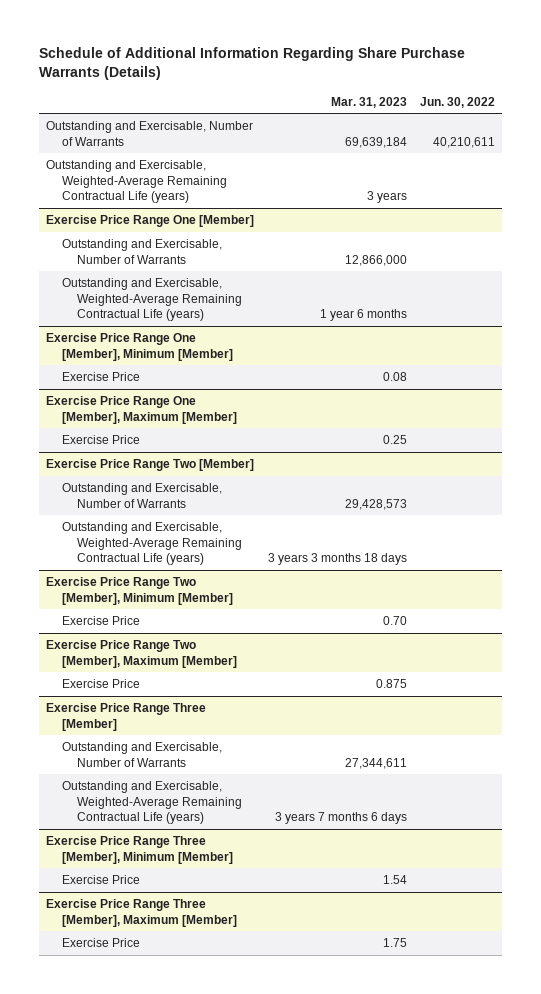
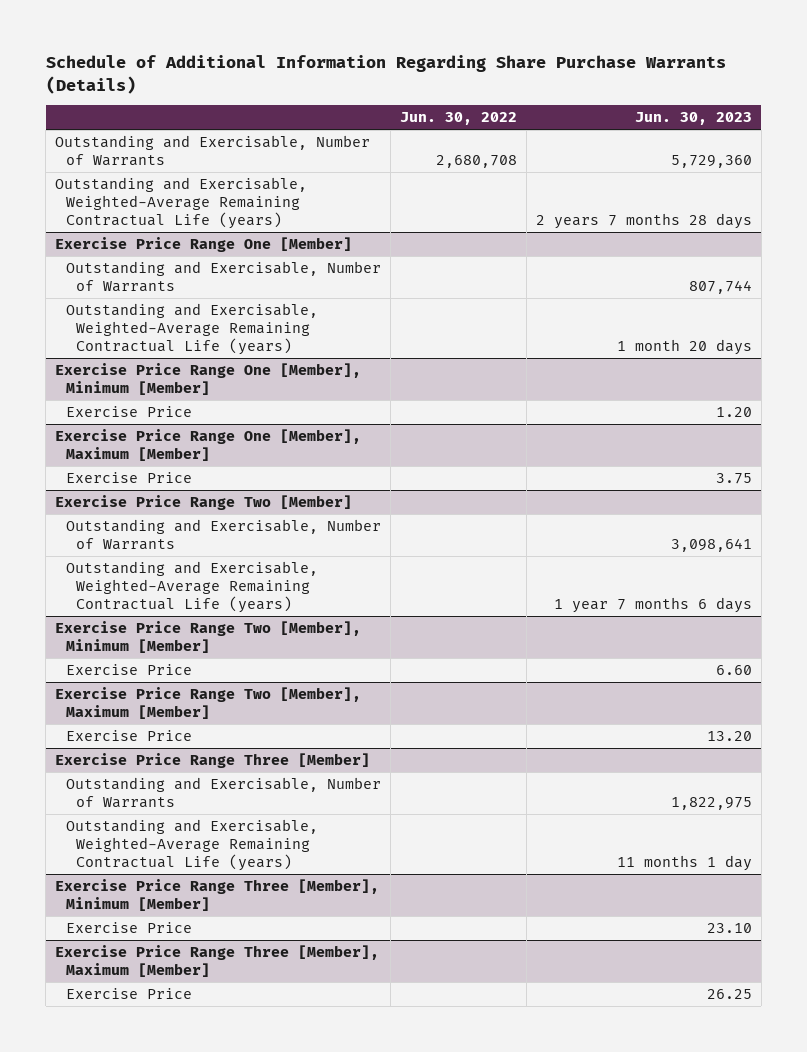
[330,96,407,108] Mar. 31, 2023 -> none
none -> [634,112,752,126] Jun. 30, 2023
[433,136,496,148] 40,210,611 -> [435,154,517,168] 2,680,708

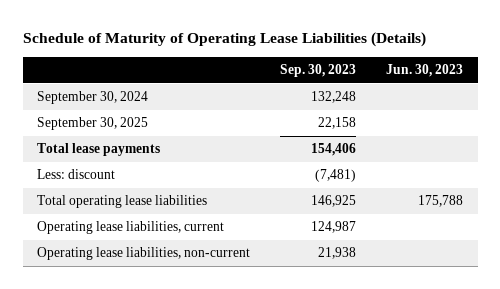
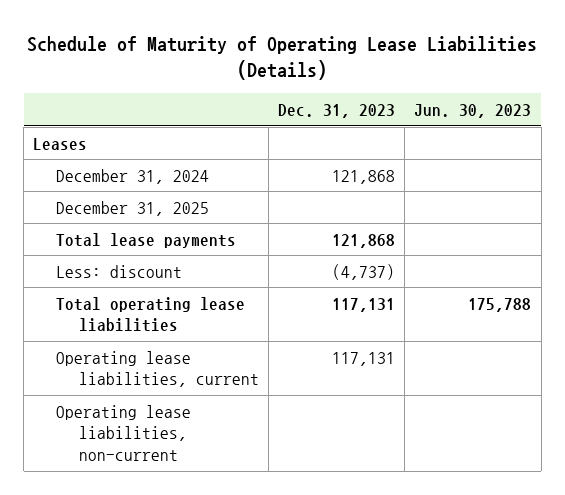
[280,64,357,78] Sep. 30, 2023 -> none
none -> [278,103,396,118] Dec. 31, 2023
[37,117,149,131] September 30, 2025 -> none
none -> [33,137,88,150] Leases
none -> [56,168,210,184] December 31, 2024
[37,91,149,105] September 30, 2024 -> [56,200,210,216] December 31, 2025

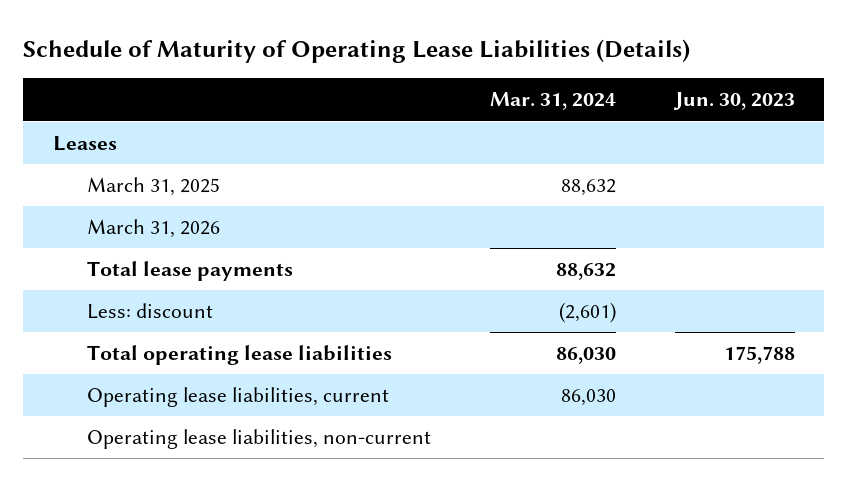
[278,103,396,118] Dec. 31, 2023 -> none
none -> [489,92,616,111] Mar. 31, 2024
[56,168,210,184] December 31, 2024 -> none
[56,200,210,216] December 31, 2025 -> [86,177,220,197] March 31, 2025
none -> [86,219,220,239] March 31, 2026

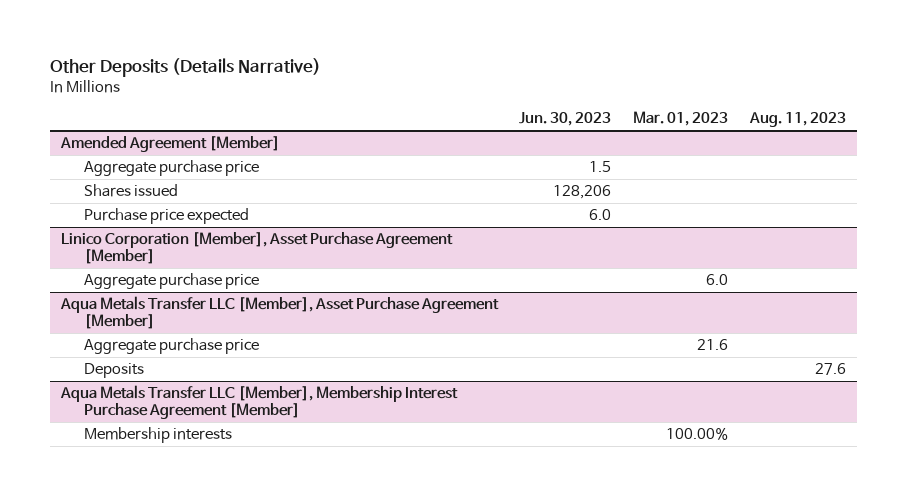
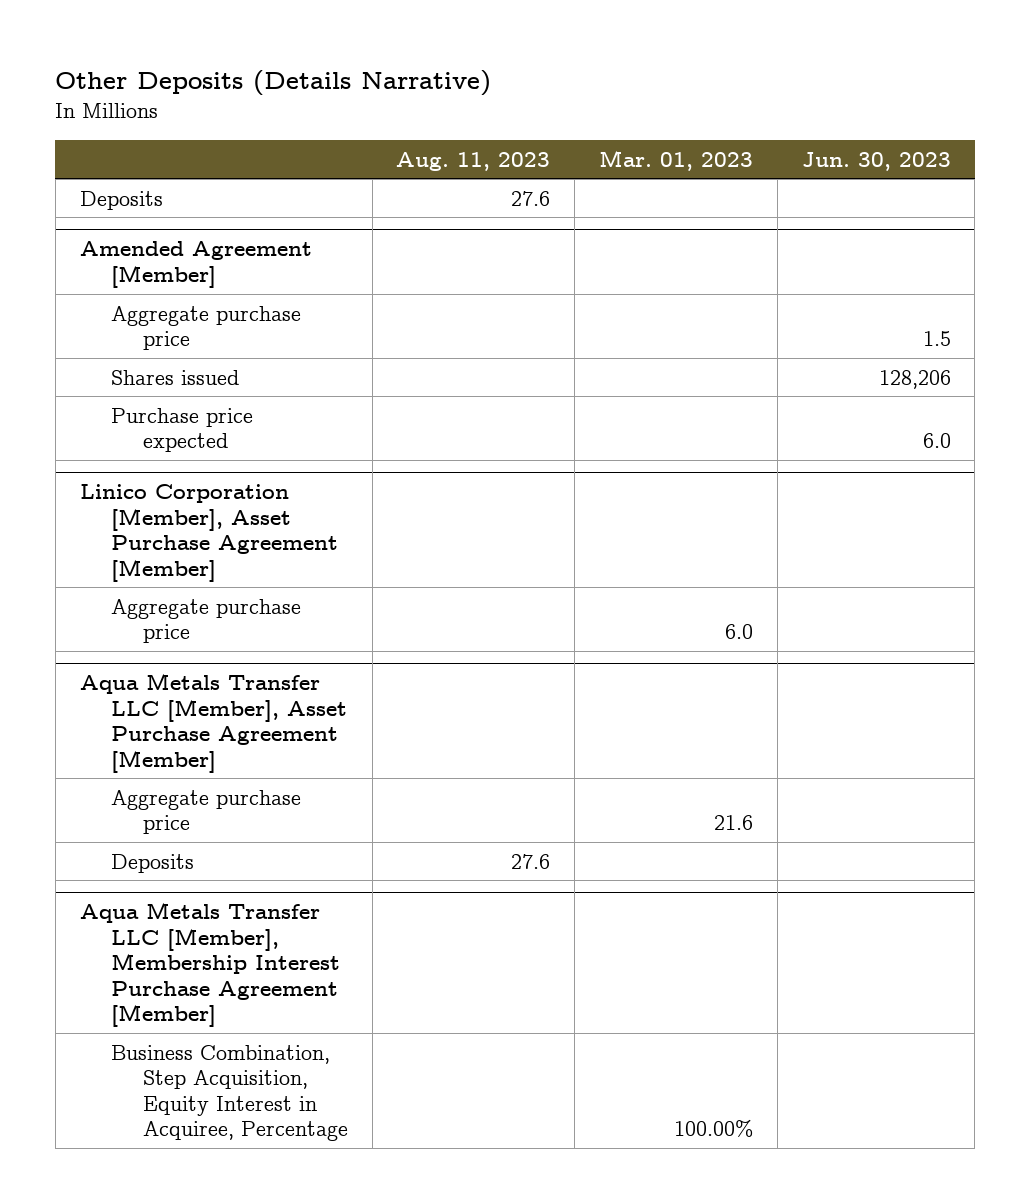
none -> [79,190,163,210] Deposits
[83,427,232,444] Membership interests -> [111,1044,348,1141] Business Combination, Step Acquisition, Equity Interest in Acquiree, Percentage

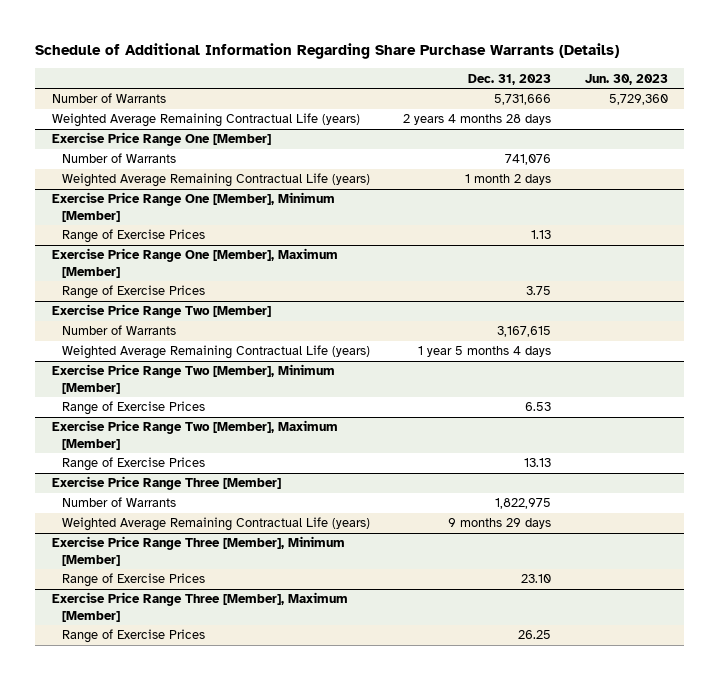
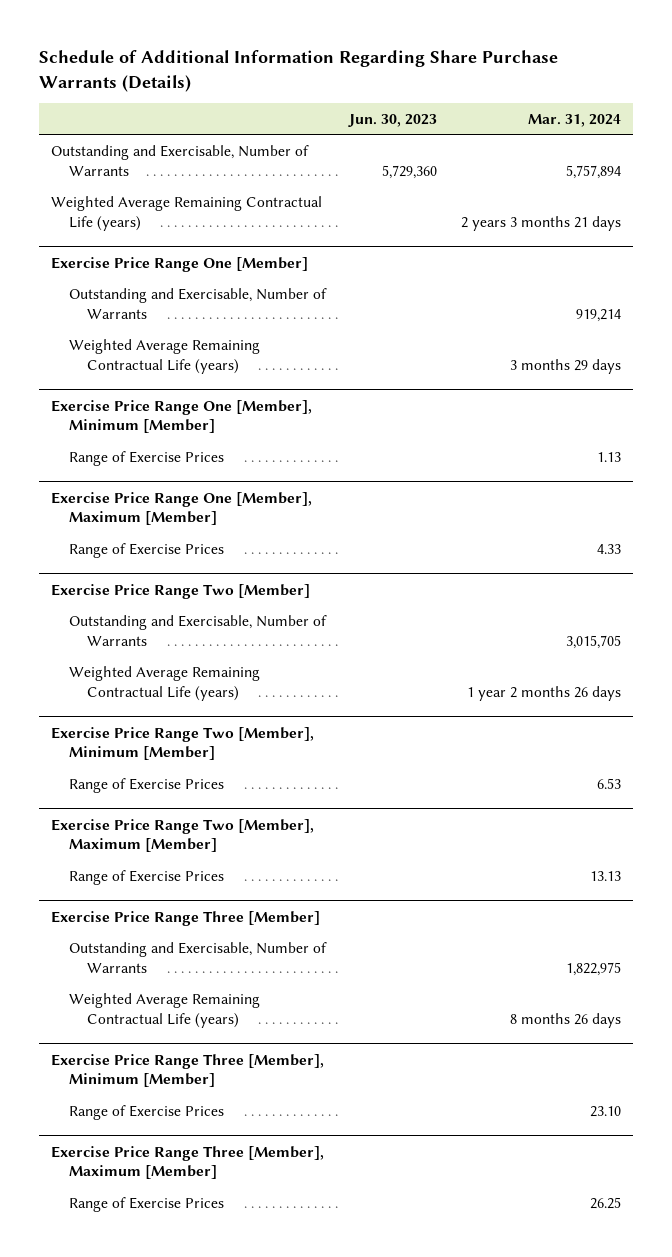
[468,73,552,85] Dec. 31, 2023 -> none
none -> [527,113,621,127] Mar. 31, 2024
[52,93,167,104] Number of Warrants -> [50,144,309,176] Outstanding and Exercisable, Number of Warrants
[61,153,176,164] Number of Warrants -> [69,287,328,319] Outstanding and Exercisable, Number of Warrants
[61,325,176,336] Number of Warrants -> [69,614,328,646] Outstanding and Exercisable, Number of Warrants
[61,497,176,508] Number of Warrants -> [69,941,328,973] Outstanding and Exercisable, Number of Warrants

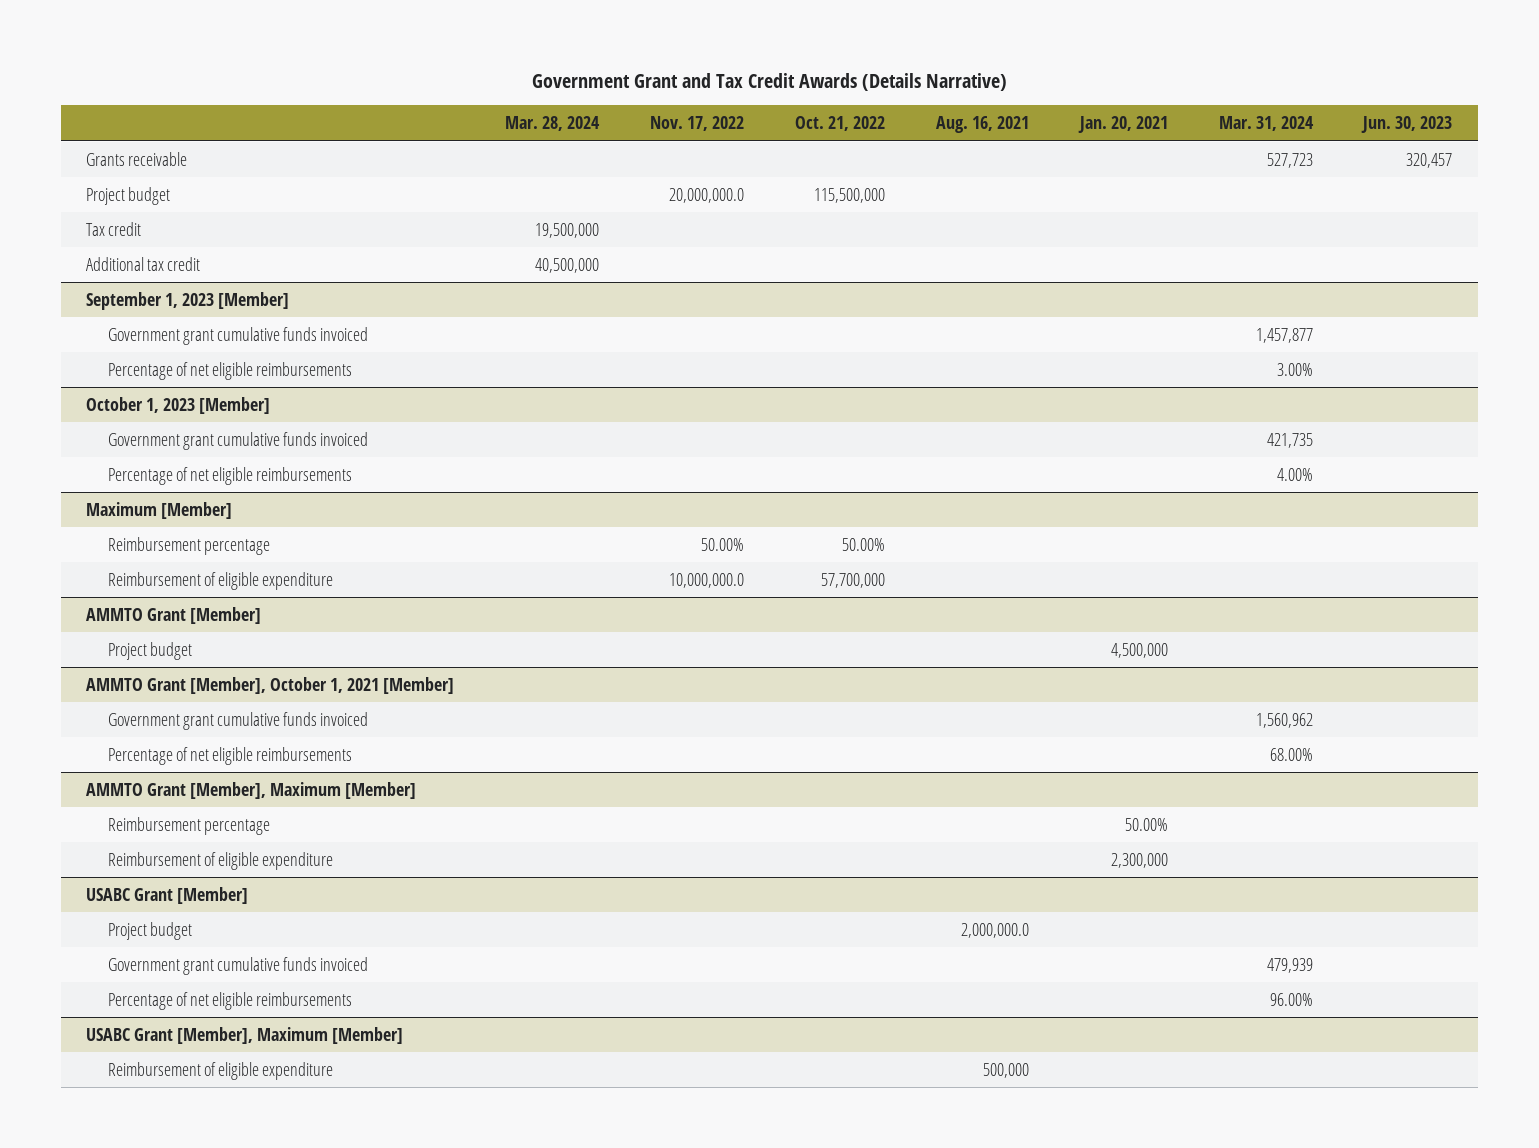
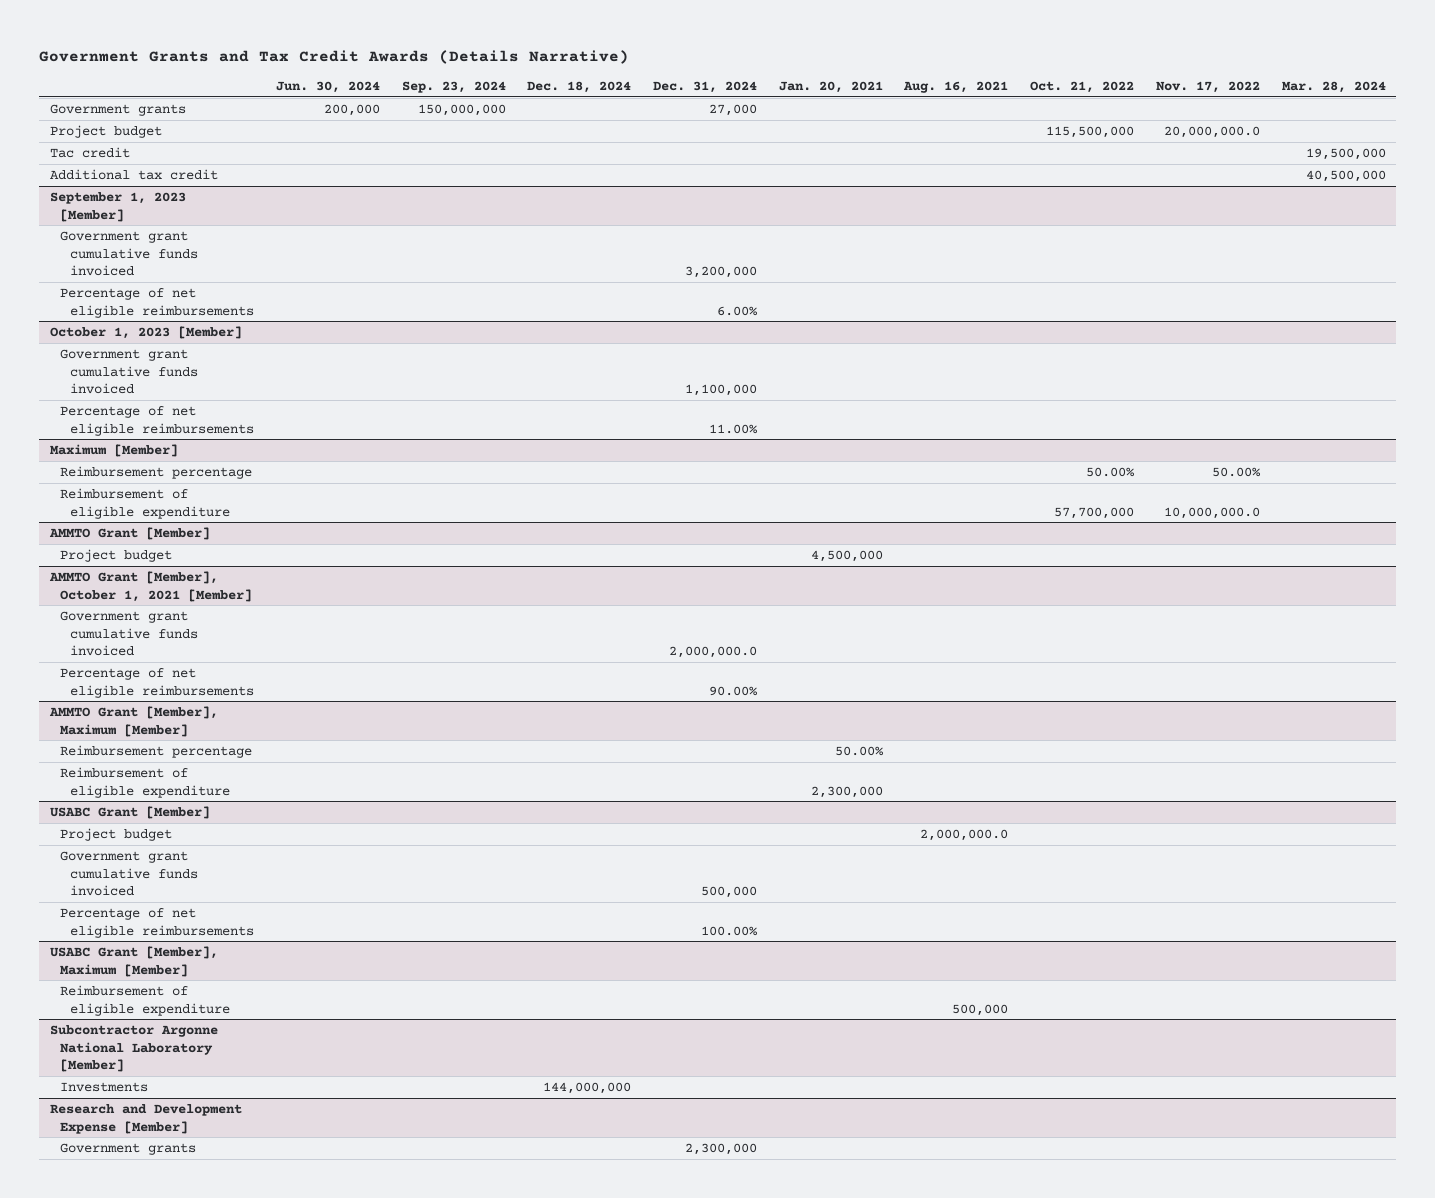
[532,72,1008,91] Government Grant and Tax Credit Awards (Details Narrative) -> [38,49,629,64] Government Grants and Tax Credit Awards (Details Narrative)
[1218,116,1314,132] Mar. 31, 2024 -> none
[1361,116,1453,134] Jun. 30, 2023 -> none
none -> [275,80,380,93] Jun. 30, 2024
none -> [401,80,506,93] Sep. 23, 2024
none -> [527,80,632,93] Dec. 18, 2024
none -> [653,80,758,93] Dec. 31, 2024
[86,151,188,166] Grants receivable -> [49,104,186,117] Government grants
[86,221,142,236] Tax credit -> [49,147,130,159] Tac credit
none -> [49,1025,218,1073] Subcontractor Argonne National Laboratory [Member]
none -> [59,1082,148,1093] Investments
none -> [49,1104,242,1134] Research and Development Expense [Member]
none -> [59,1143,196,1156] Government grants

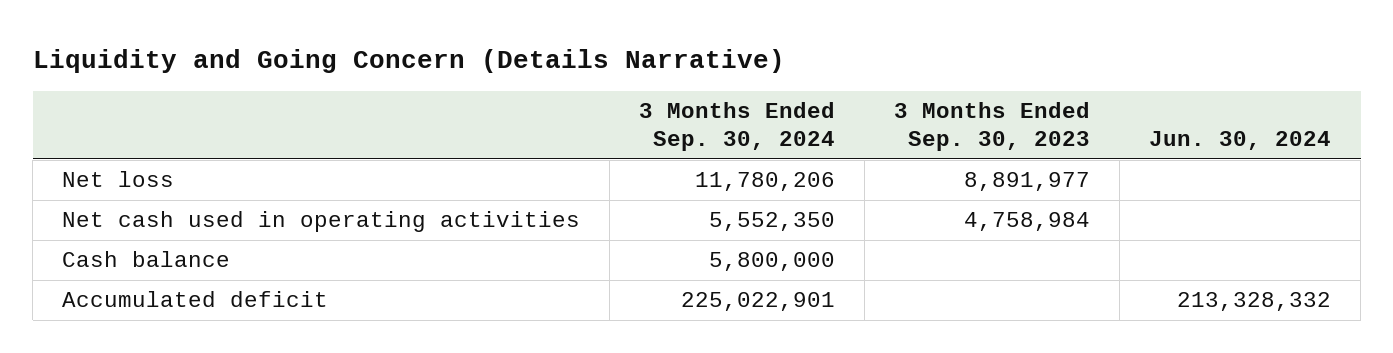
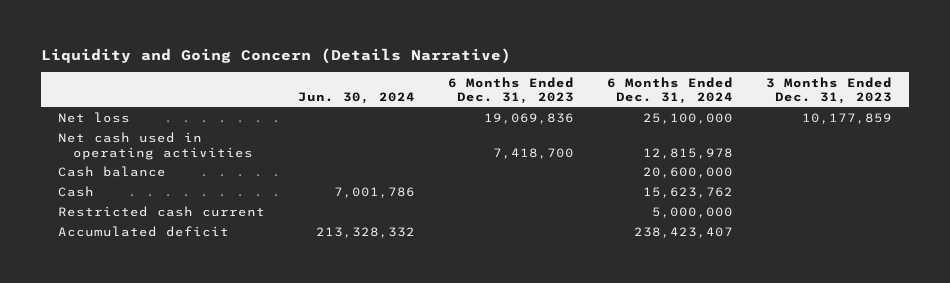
[639,102,836,152] 3 Months Ended Sep. 30, 2024 -> none
[894,102,1091,152] 3 Months Ended Sep. 30, 2023 -> none
none -> [448,76,575,105] 6 Months Ended Dec. 31, 2023
none -> [607,76,734,105] 6 Months Ended Dec. 31, 2024
none -> [766,76,893,105] 3 Months Ended Dec. 31, 2023
none -> [57,186,94,198] Cash
none -> [57,206,265,218] Restricted cash current

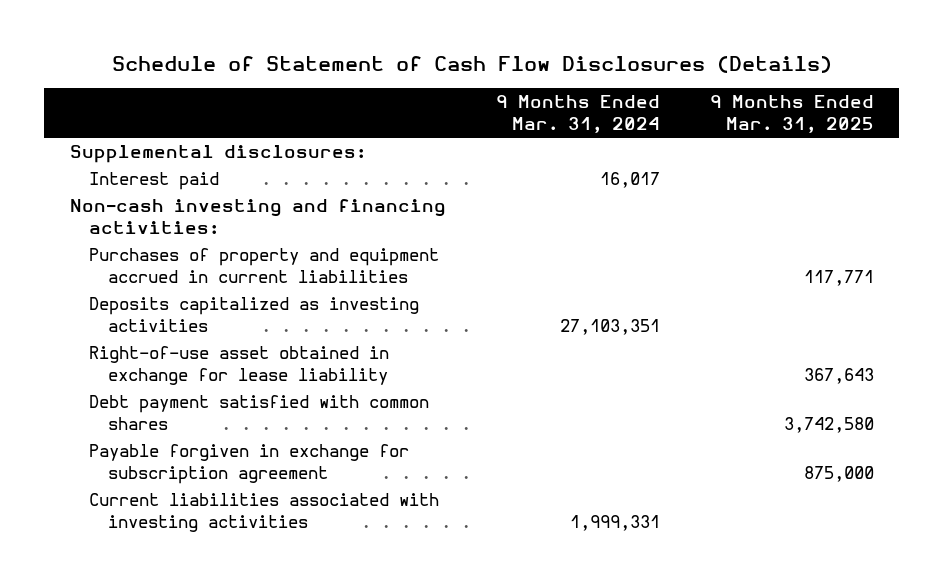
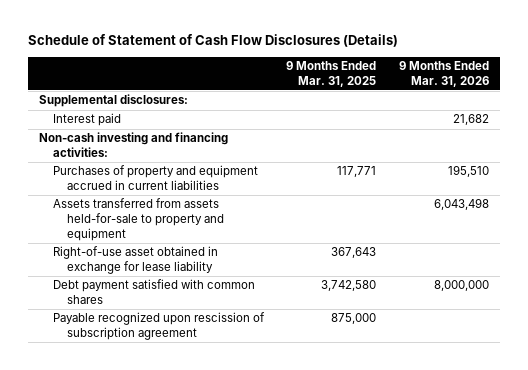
[495,95,660,134] 9 Months Ended Mar. 31, 2024 -> none
none -> [398,61,489,87] 9 Months Ended Mar. 31, 2026
[88,297,419,333] Deposits capitalized as investing activities -> none
none -> [52,198,224,241] Assets transferred from assets held-for-sale to property and equipment
[88,493,439,533] Current liabilities associated with investing activities -> none
[88,444,409,485] Payable forgiven in exchange for subscription agreement -> [52,312,265,341] Payable recognized upon rescission of subscription agreement

